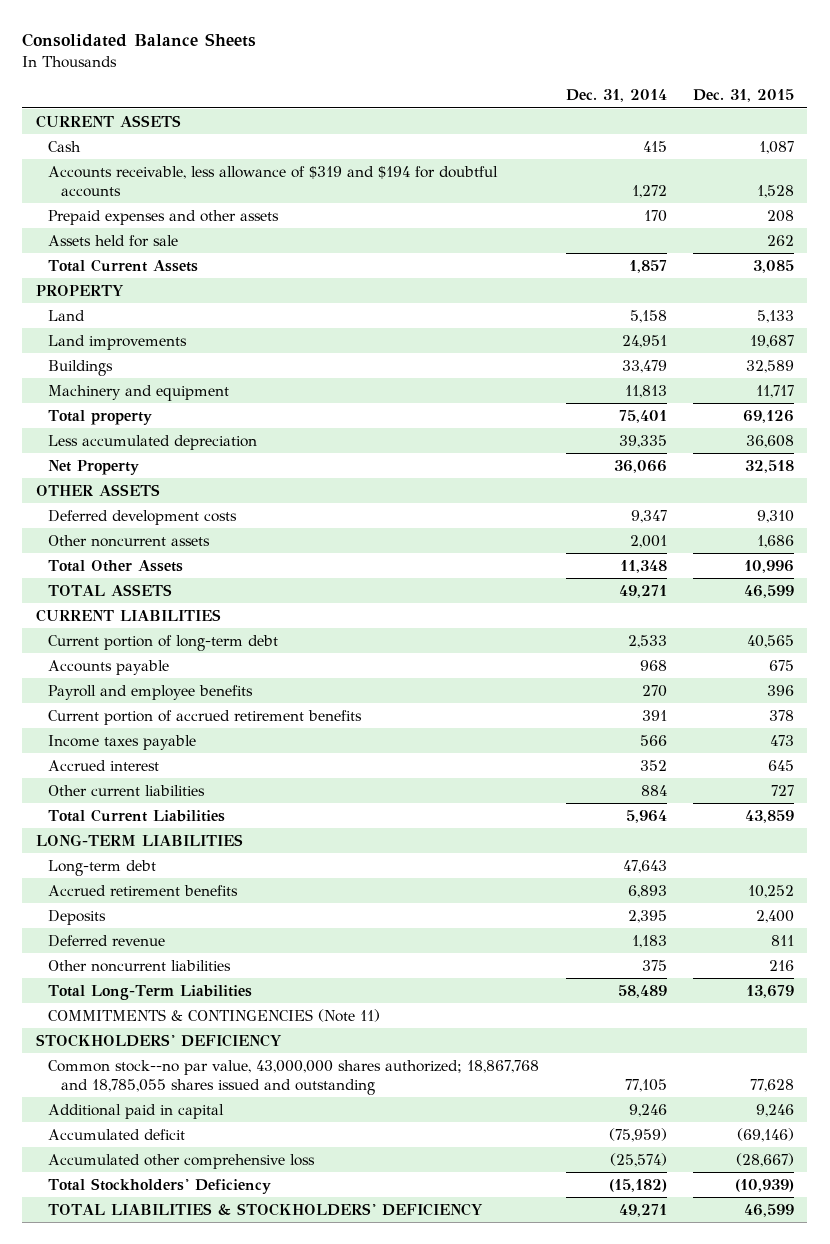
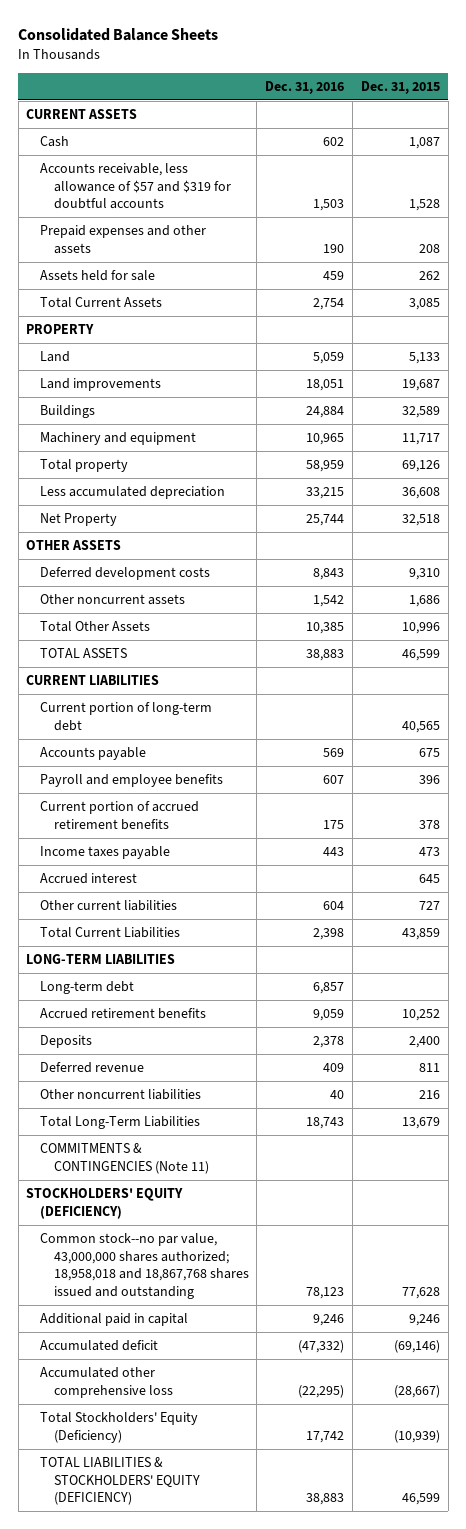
[565,89,667,103] Dec. 31, 2014 -> none
none -> [265,80,345,94] Dec. 31, 2016
[48,165,499,198] Accounts receivable, less allowance of $319 and $194 for doubtful accounts -> [40,163,231,210] Accounts receivable, less allowance of $57 and $319 for doubtful accounts
[35,1033,282,1047] STOCKHOLDERS' DEFICIENCY -> [26,1188,184,1219] STOCKHOLDERS' EQUITY (DEFICIENCY)
[48,1059,540,1096] Common stock--no par value, 43,000,000 shares authorized; 18,867,768 and 18,785,055 shares issued and outstanding -> [40,1233,249,1300] Common stock--no par value, 43,000,000 shares authorized; 18,958,018 and 18,867,768 shares issued and outstanding
[48,1177,272,1194] Total Stockholders' Deficiency -> [40,1412,199,1443] Total Stockholders' Equity (Deficiency)
[48,1202,484,1216] TOTAL LIABILITIES & STOCKHOLDERS' DEFICIENCY -> [40,1457,200,1506] TOTAL LIABILITIES & STOCKHOLDERS' EQUITY (DEFICIENCY)

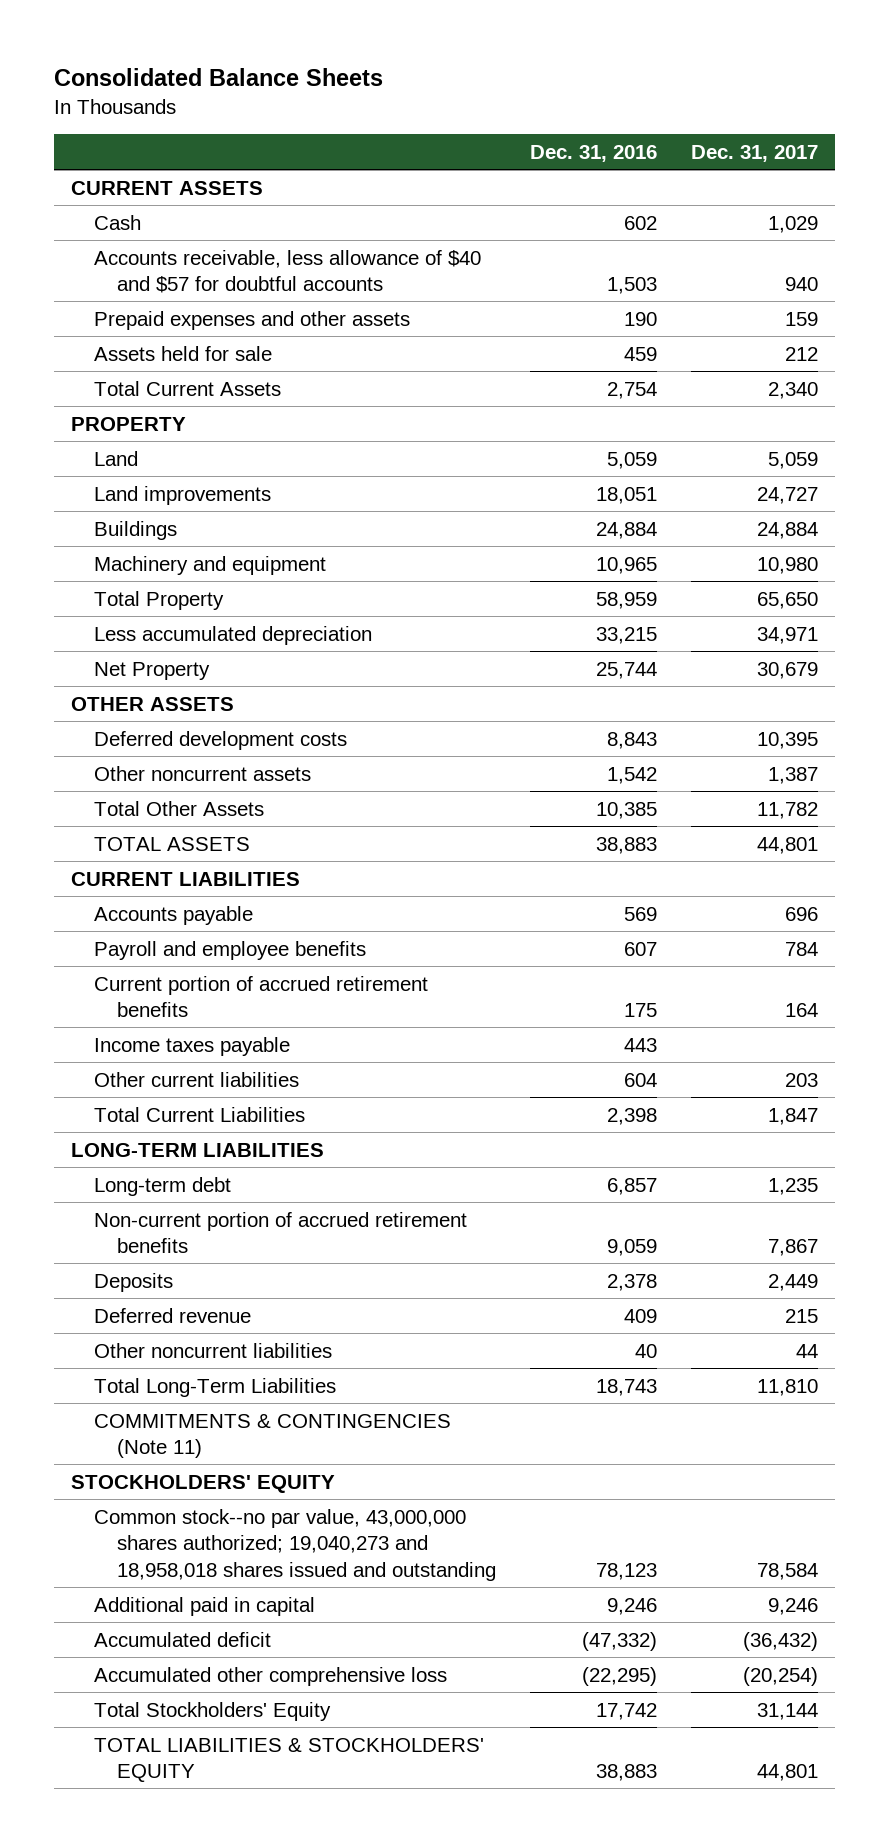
[360,80,440,94] Dec. 31, 2015 -> none
none -> [691,144,819,162] Dec. 31, 2017
[40,163,231,210] Accounts receivable, less allowance of $57 and $319 for doubtful accounts -> [93,249,481,294] Accounts receivable, less allowance of $40 and $57 for doubtful accounts
[40,459,129,473] Total property -> [93,590,224,610] Total Property
[40,702,213,731] Current portion of long-term debt -> none
[40,873,138,885] Accrued interest -> none
[40,1008,207,1020] Accrued retirement benefits -> [93,1211,467,1254] Non-current portion of accrued retirement benefits
[26,1188,184,1219] STOCKHOLDERS' EQUITY (DEFICIENCY) -> [71,1474,336,1493] STOCKHOLDERS' EQUITY
[40,1233,249,1300] Common stock--no par value, 43,000,000 shares authorized; 18,958,018 and 18,867,768 shares issued and outstanding -> [93,1508,496,1581] Common stock--no par value, 43,000,000 shares authorized; 19,040,273 and 18,958,018 shares issued and outstanding
[40,1412,199,1443] Total Stockholders' Equity (Deficiency) -> [93,1701,331,1721] Total Stockholders' Equity
[40,1457,200,1506] TOTAL LIABILITIES & STOCKHOLDERS' EQUITY (DEFICIENCY) -> [93,1737,484,1783] TOTAL LIABILITIES & STOCKHOLDERS' EQUITY

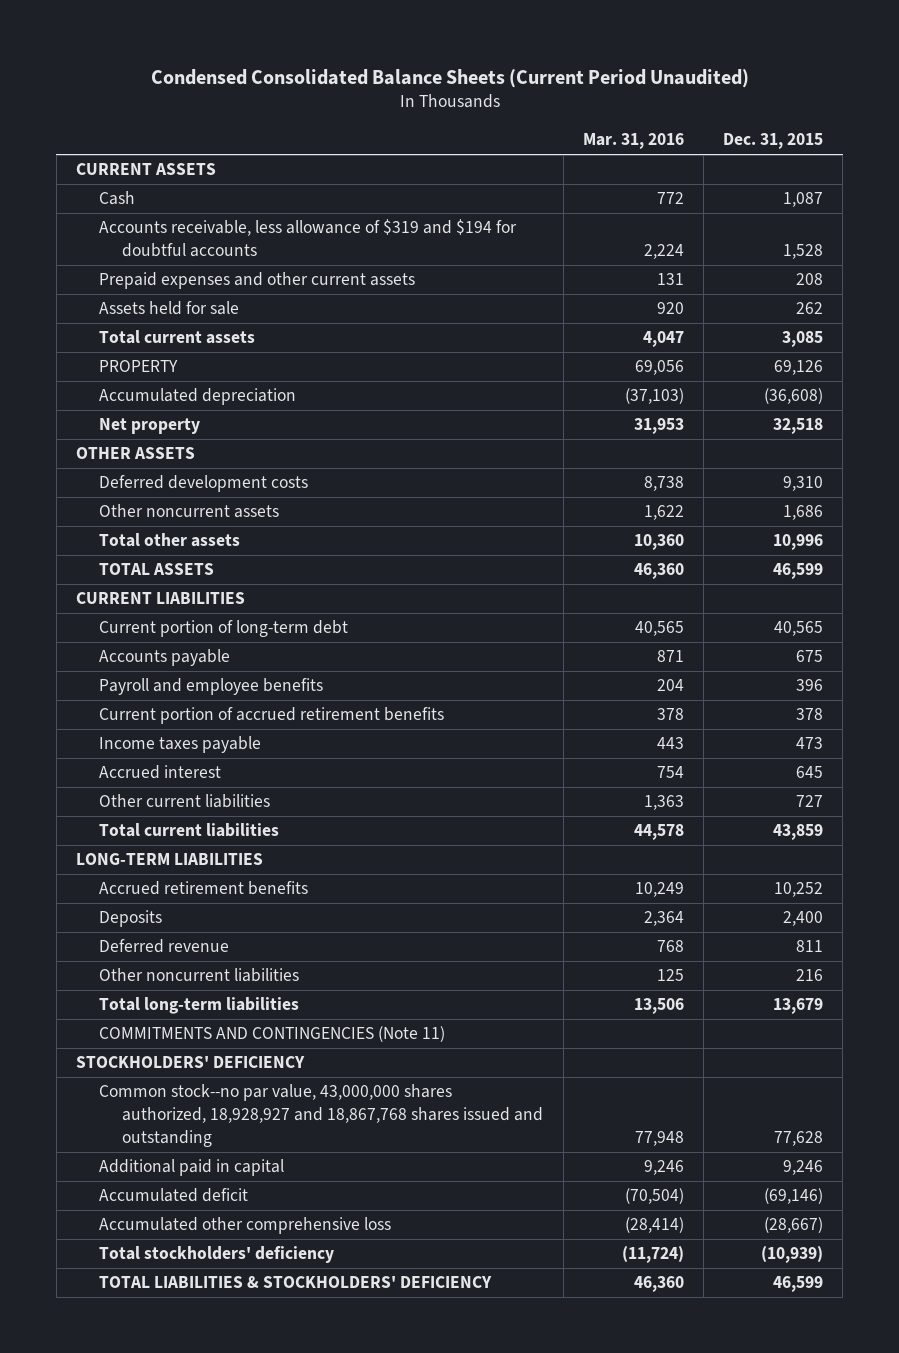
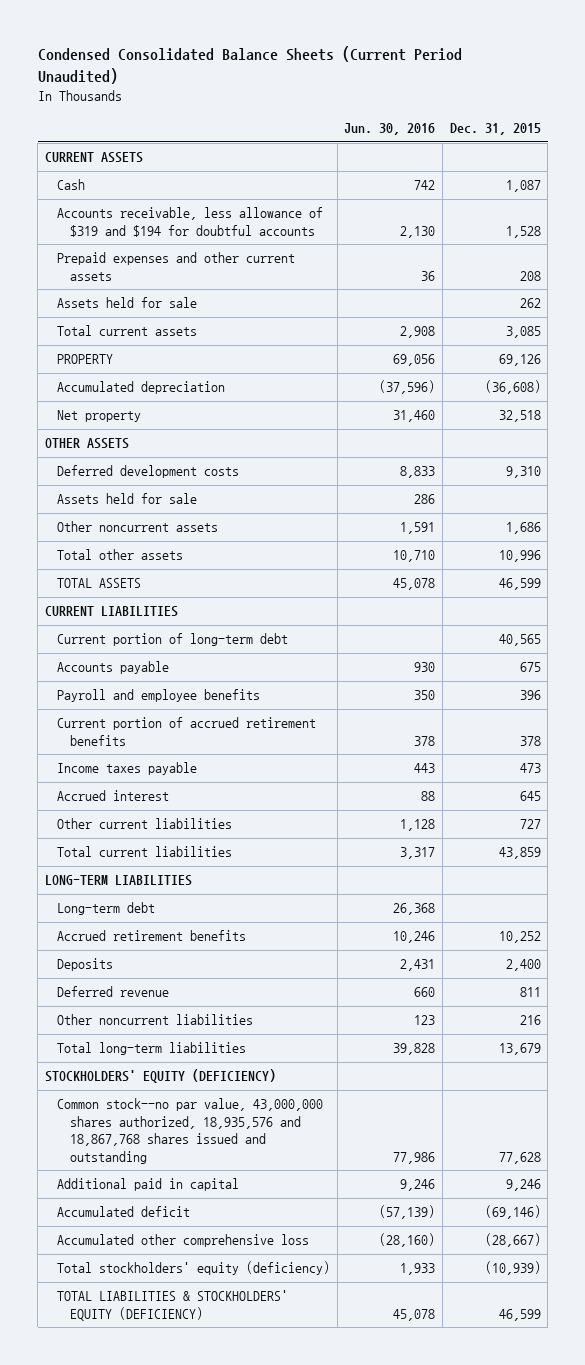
[582,133,684,150] Mar. 31, 2016 -> none
none -> [344,123,436,136] Jun. 30, 2016
none -> [57,493,198,505] Assets held for sale
none -> [57,902,156,916] Long-term debt
[99,1026,446,1043] COMMITMENTS AND CONTINGENCIES (Note 11) -> none
[75,1056,305,1069] STOCKHOLDERS' DEFICIENCY -> [44,1069,276,1084] STOCKHOLDERS' EQUITY (DEFICIENCY)
[99,1084,544,1147] Common stock--no par value, 43,000,000 shares authorized, 18,928,927 and 18,867,768 shares issued and outstanding -> [57,1098,324,1164] Common stock--no par value, 43,000,000 shares authorized, 18,935,576 and 18,867,768 shares issued and outstanding
[99,1246,335,1264] Total stockholders' deficiency -> [57,1261,331,1276] Total stockholders' equity (deficiency)
[99,1276,493,1289] TOTAL LIABILITIES & STOCKHOLDERS' DEFICIENCY -> [57,1290,289,1321] TOTAL LIABILITIES & STOCKHOLDERS' EQUITY (DEFICIENCY)

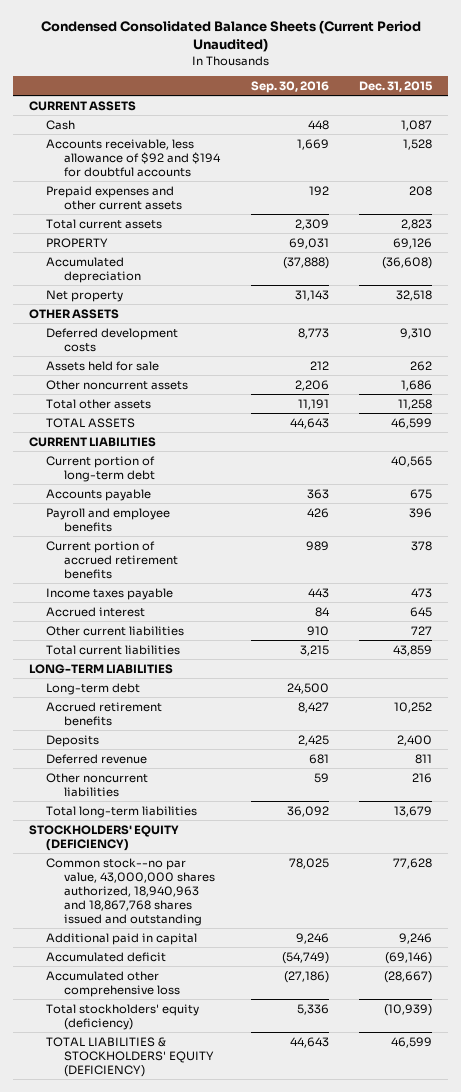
[344,123,436,136] Jun. 30, 2016 -> none
none -> [250,81,329,94] Sep. 30, 2016
[57,207,324,237] Accounts receivable, less allowance of $319 and $194 for doubtful accounts -> [46,138,222,177] Accounts receivable, less allowance of $92 and $194 for doubtful accounts
[505,326,541,339] 3,085 -> [401,218,433,230] 2,823
[57,493,198,505] Assets held for sale -> none
[57,297,198,309] Assets held for sale -> [46,360,160,371] Assets held for sale
[498,550,541,563] 10,996 -> [398,398,433,410] 11,258
[57,1098,324,1164] Common stock--no par value, 43,000,000 shares authorized, 18,935,576 and 18,867,768 shares issued and outstanding -> [46,857,216,926] Common stock--no par value, 43,000,000 shares authorized, 18,940,963 and 18,867,768 shares issued and outstanding

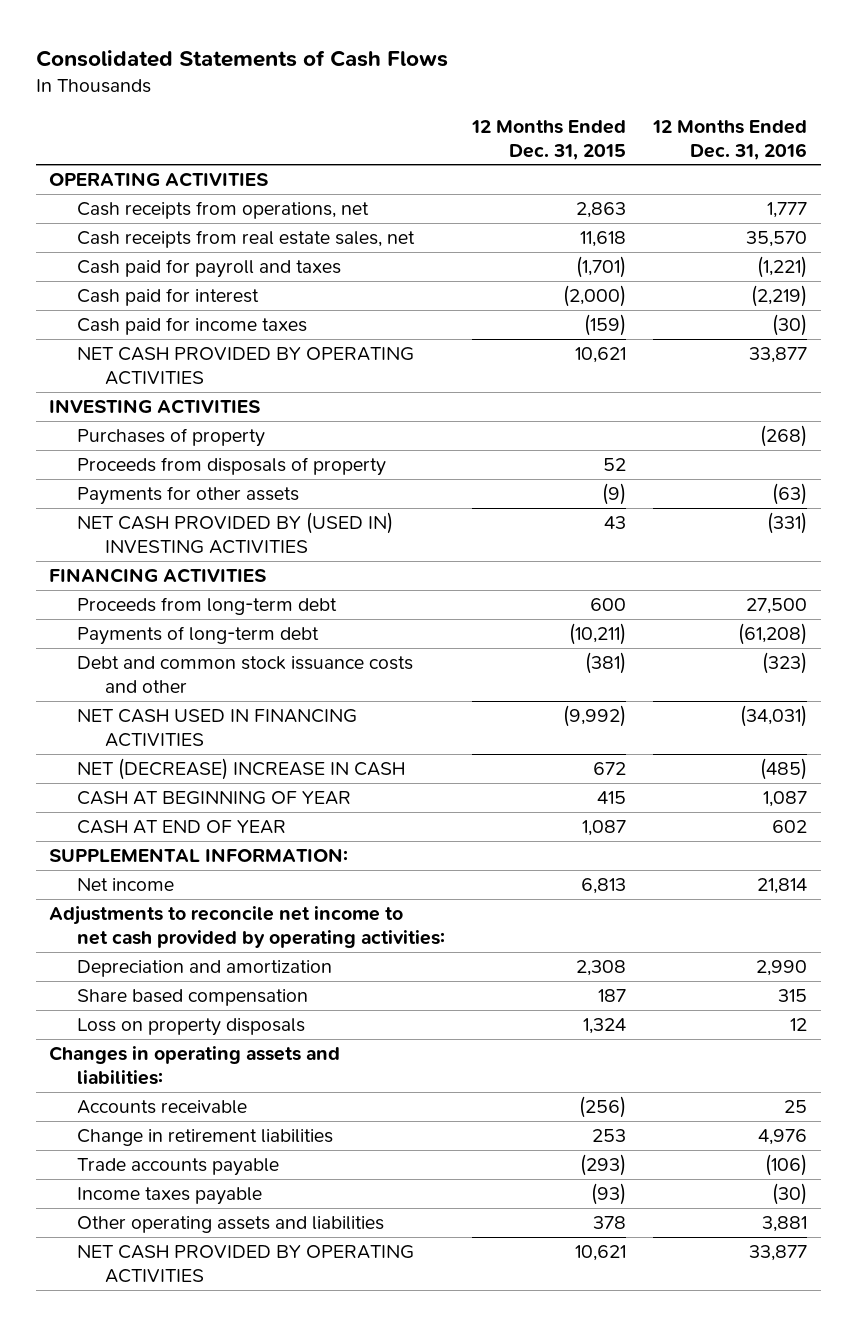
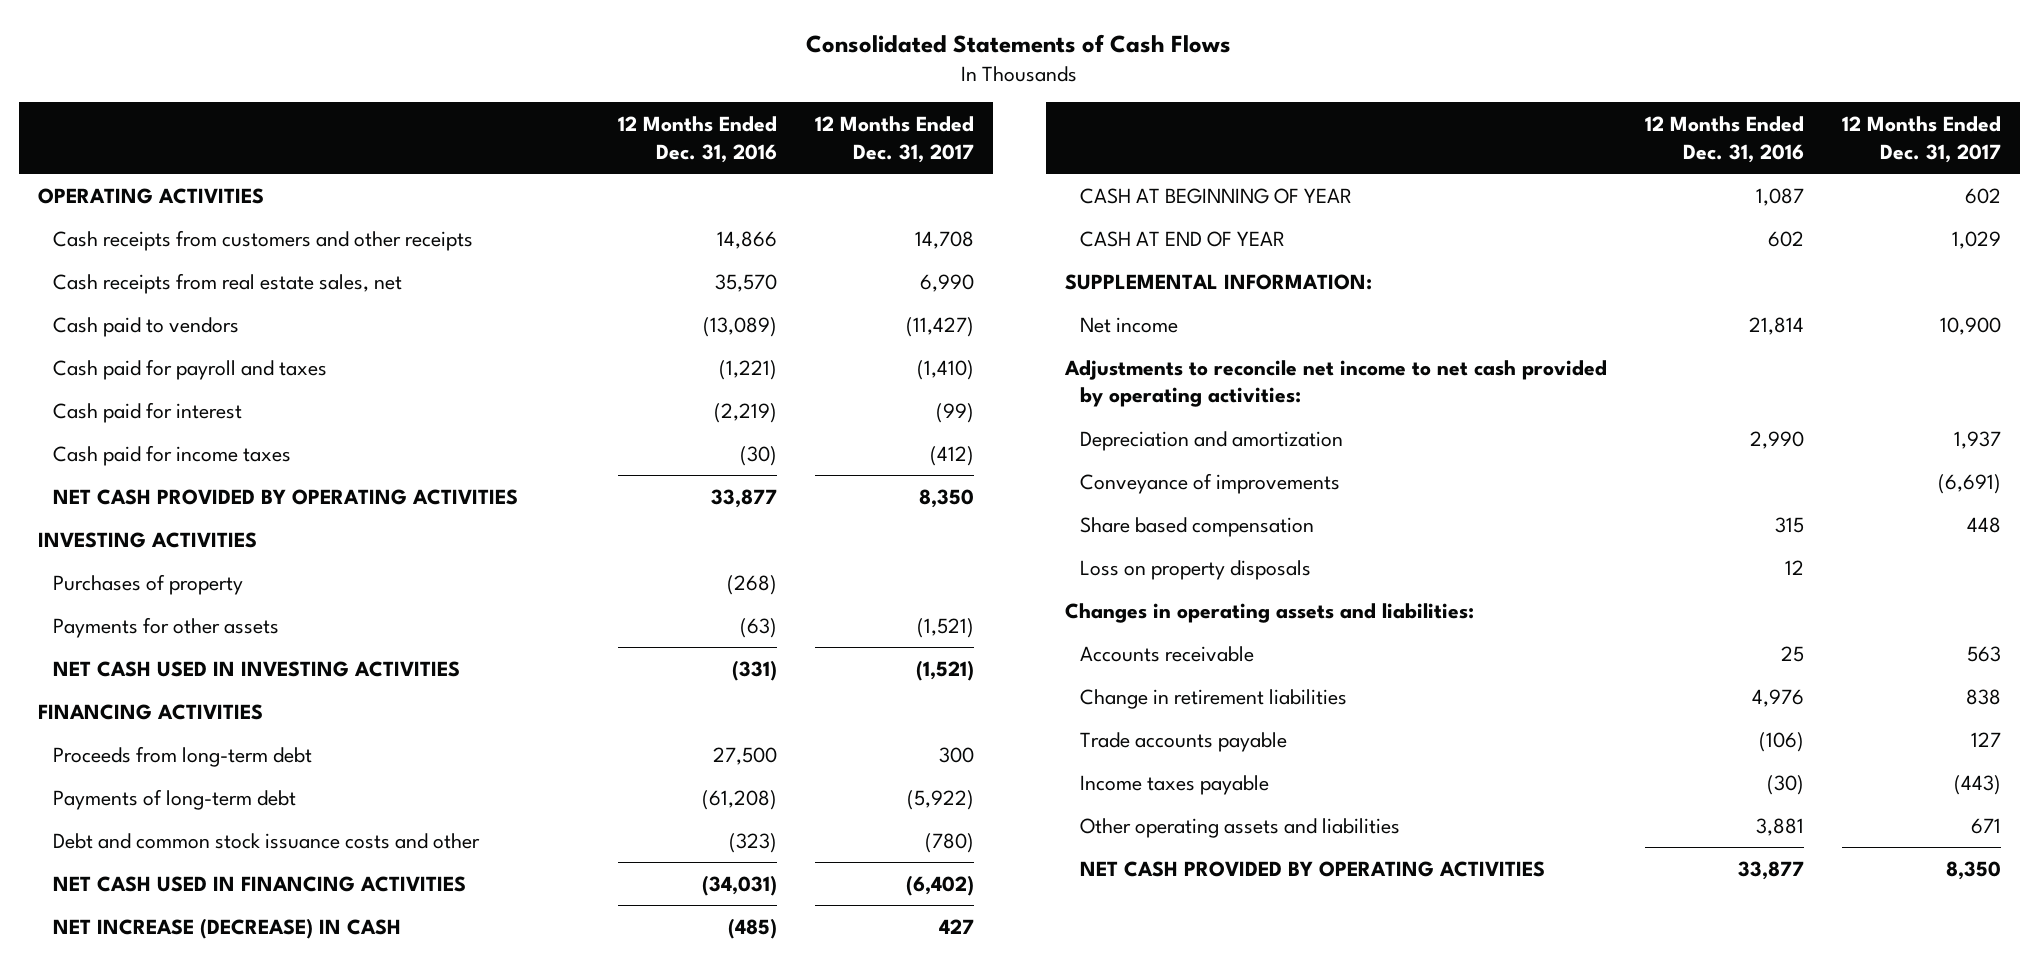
[471,119,627,160] 12 Months Ended Dec. 31, 2015 -> none
none -> [814,116,974,163] 12 Months Ended Dec. 31, 2017
[77,201,370,220] Cash receipts from operations, net -> [52,229,473,251] Cash receipts from customers and other receipts
[767,202,808,219] 1,777 -> [716,230,777,249] 14,866
none -> [52,316,239,337] Cash paid to vendors
[77,457,387,477] Proceeds from disposals of property -> none
[77,512,394,554] NET CASH PROVIDED BY (USED IN) INVESTING ACTIVITIES -> [52,660,460,677] NET CASH USED IN INVESTING ACTIVITIES
[77,758,406,781] NET (DECREASE) INCREASE IN CASH -> [52,917,401,939] NET INCREASE (DECREASE) IN CASH
none -> [1080,472,1341,494] Conveyance of improvements

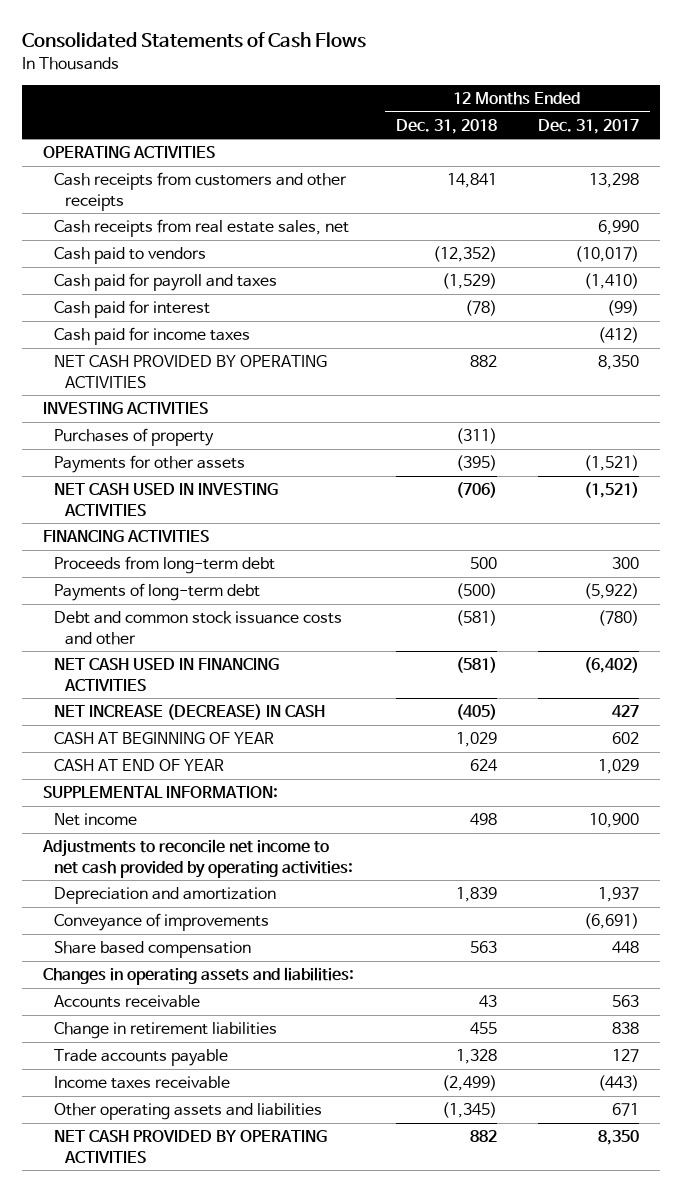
[617,116,777,163] 12 Months Ended Dec. 31, 2016 -> none
none -> [395,118,497,134] Dec. 31, 2018
[914,230,974,249] 14,708 -> [589,173,640,189] 13,298
[905,316,974,337] (11,427) -> [575,246,640,263] (10,017)
[1080,559,1312,580] Loss on property disposals -> none
[1080,774,1270,795] Income taxes payable -> [53,1076,230,1090] Income taxes receivable

